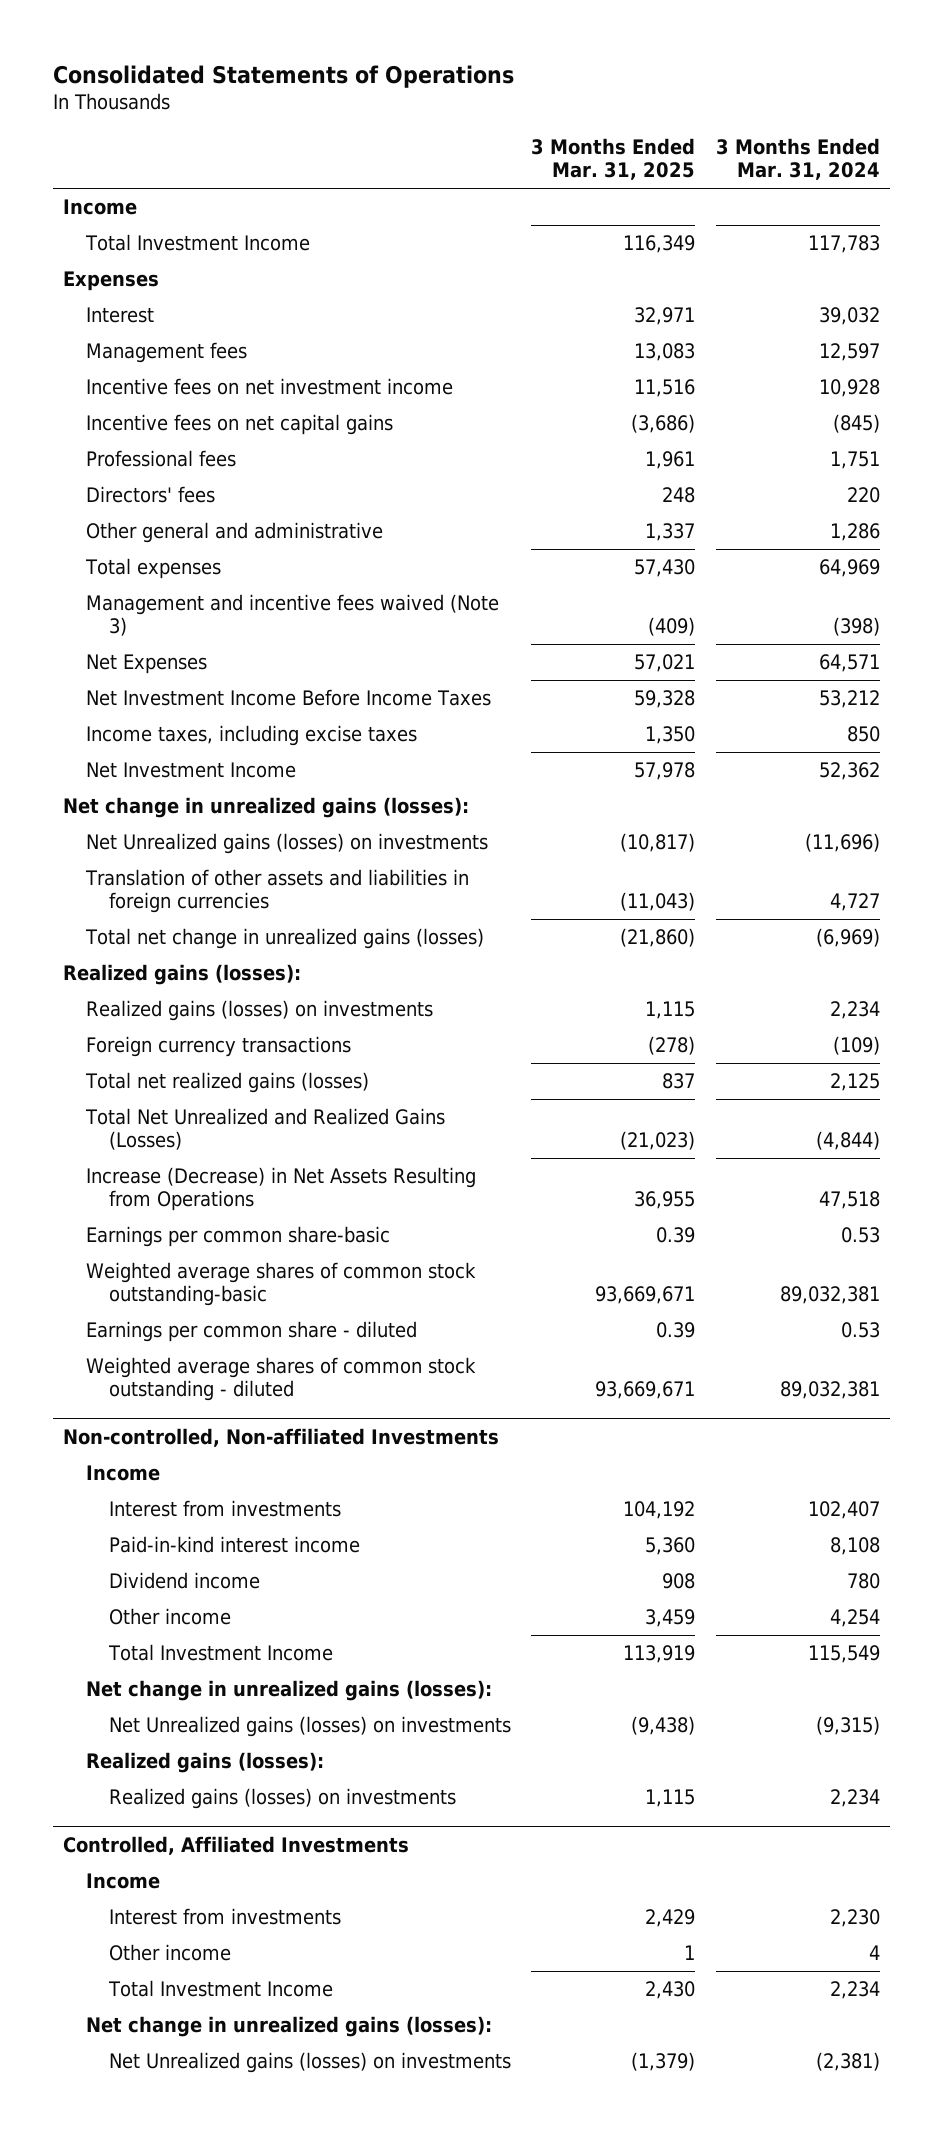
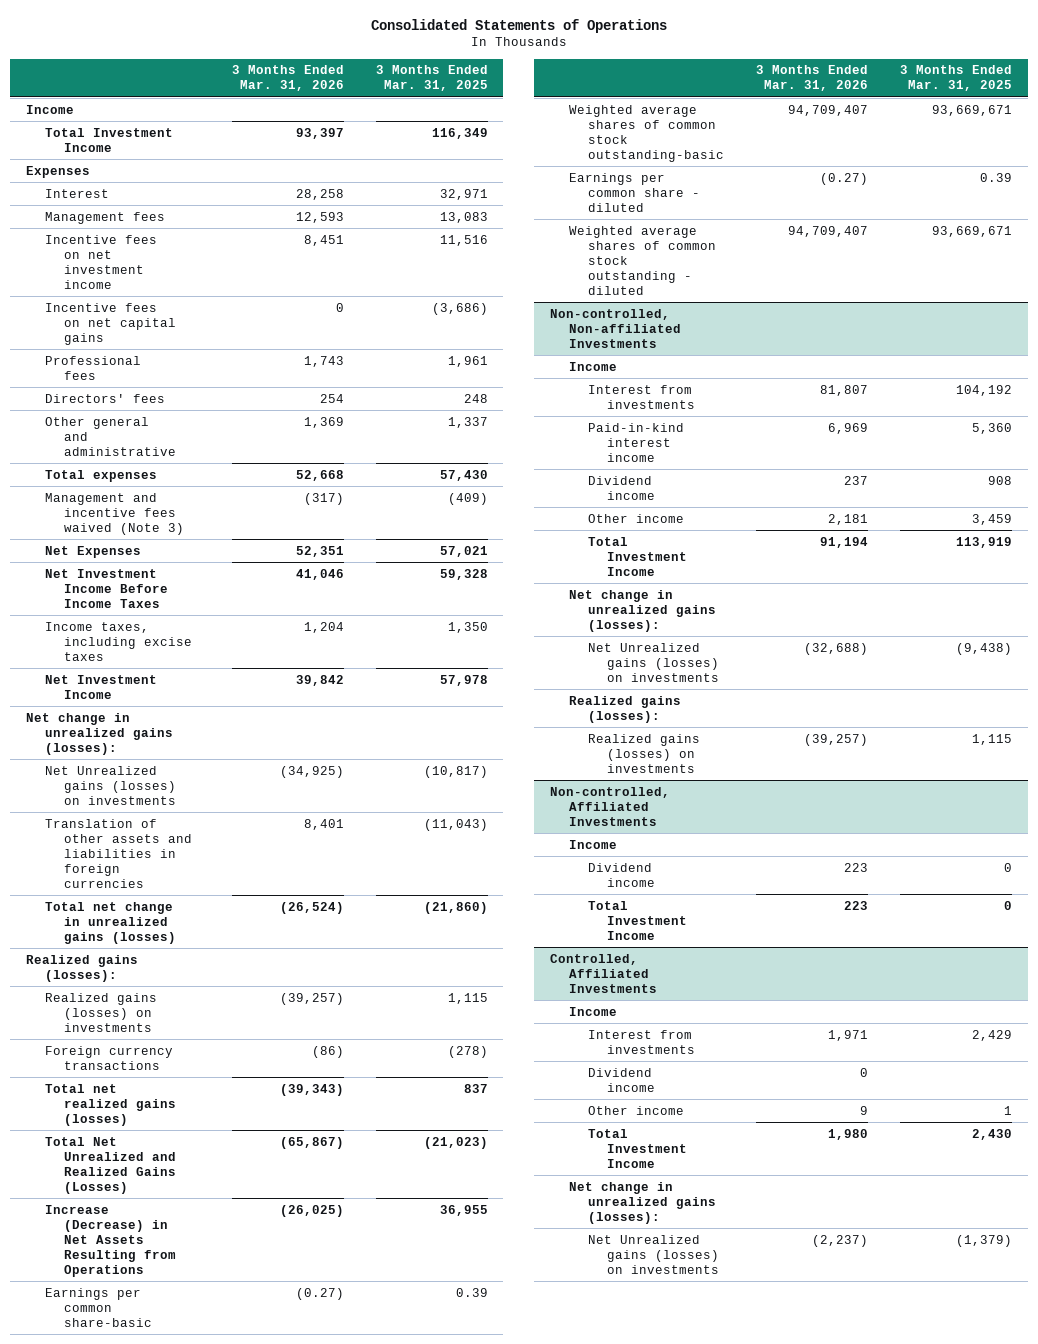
[715,138,880,181] 3 Months Ended Mar. 31, 2024 -> none
none -> [231,65,344,92] 3 Months Ended Mar. 31, 2026
none -> [550,786,671,826] Non-controlled, Affiliated Investments
none -> [569,839,618,849] Income
none -> [588,862,656,887] Dividend income
none -> [588,900,688,940] Total Investment Income
none -> [588,1067,656,1092] Dividend income

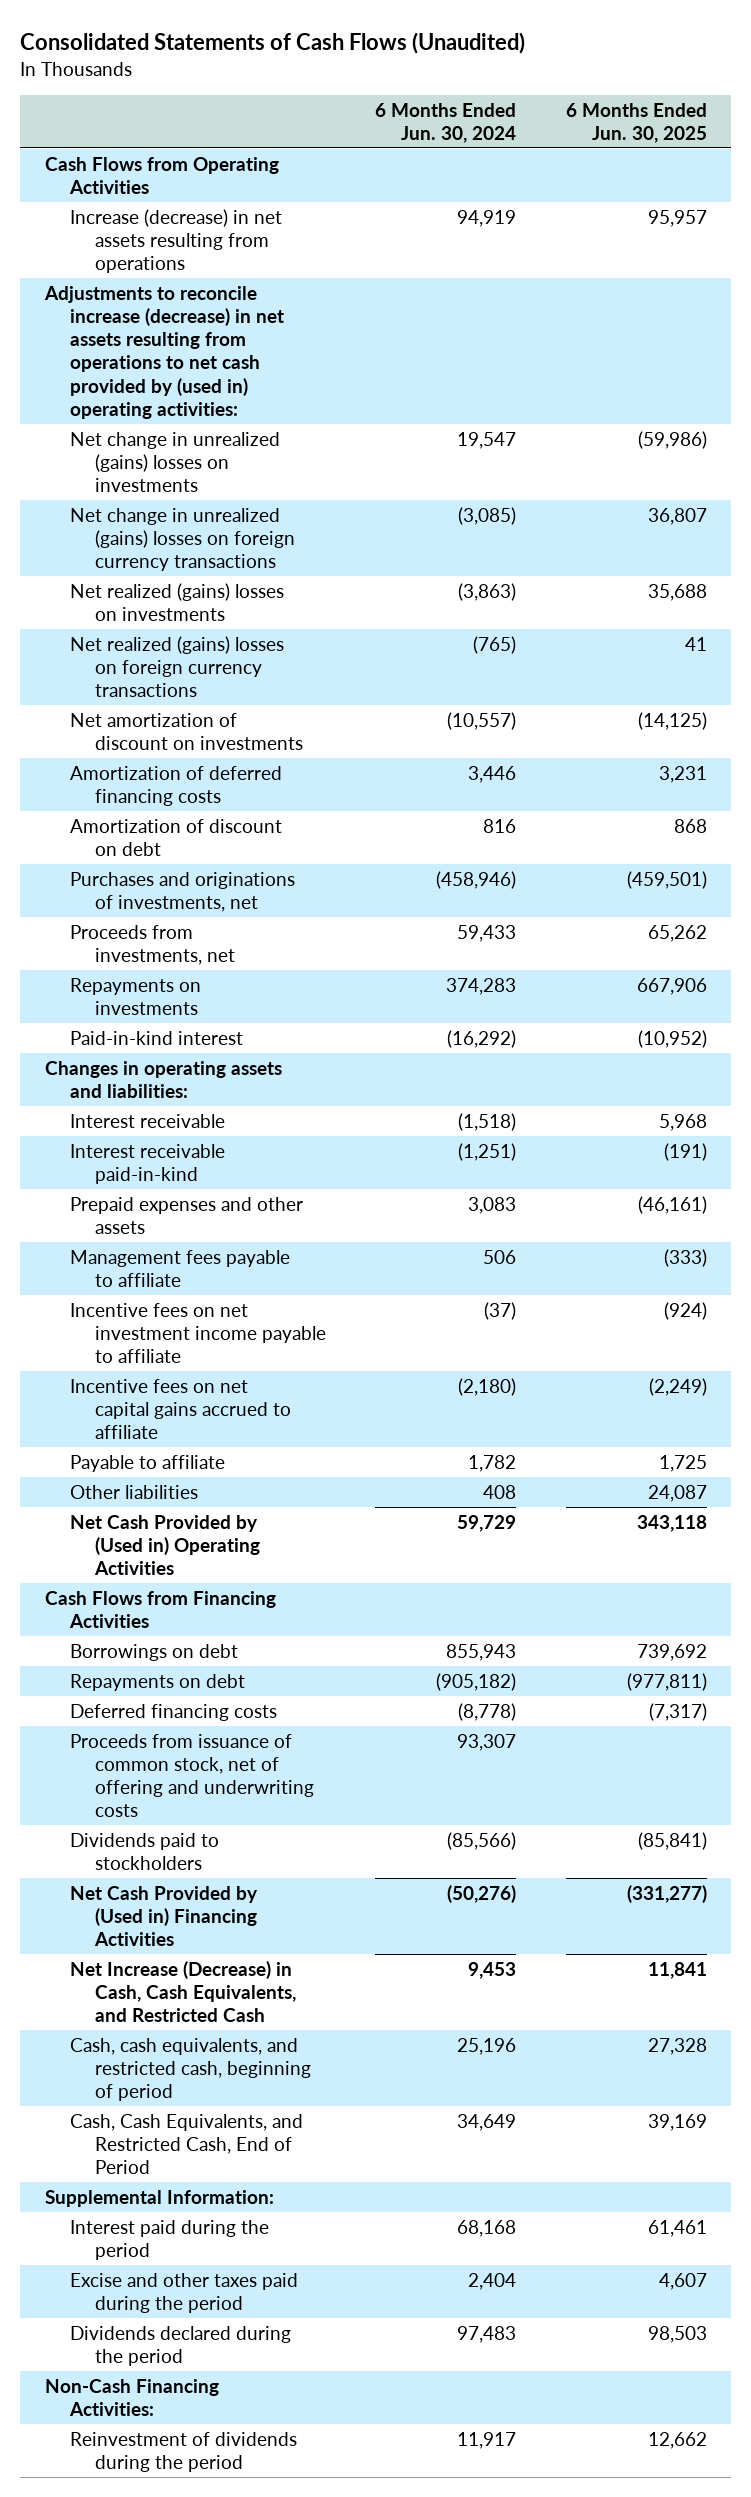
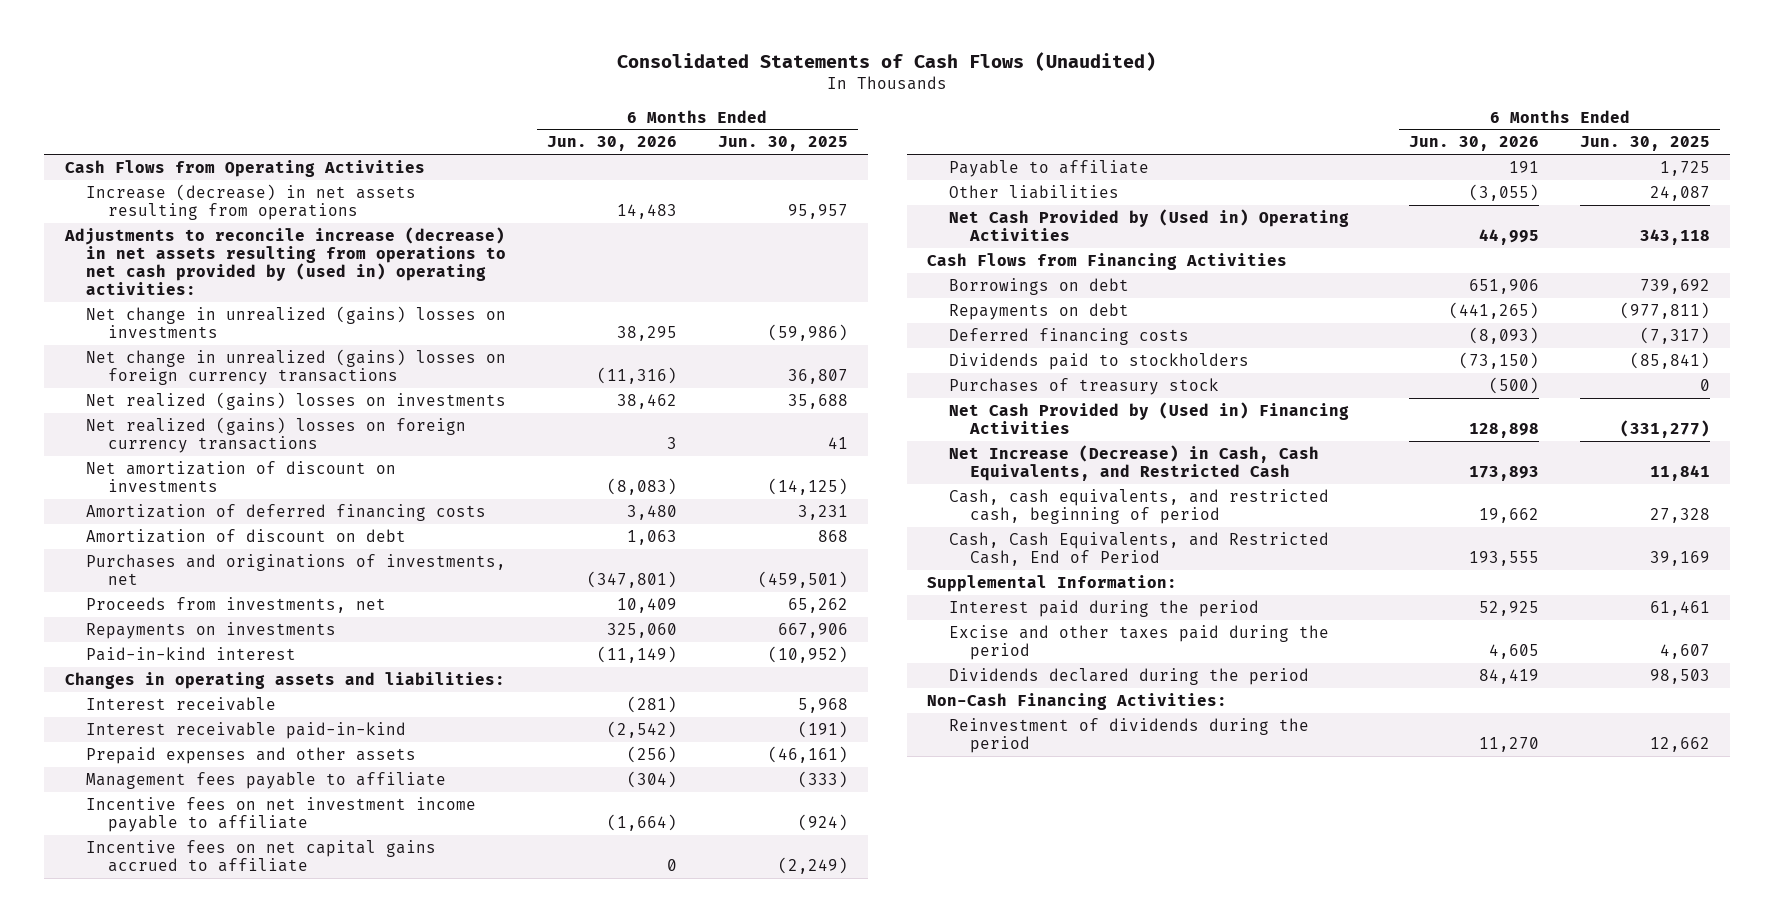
[375,102,517,143] 6 Months Ended Jun. 30, 2024 -> none
none -> [546,136,677,152] Jun. 30, 2026
[69,1733,315,1818] Proceeds from issuance of common stock, net of offering and underwriting costs -> none
none -> [948,377,1219,395] Purchases of treasury stock

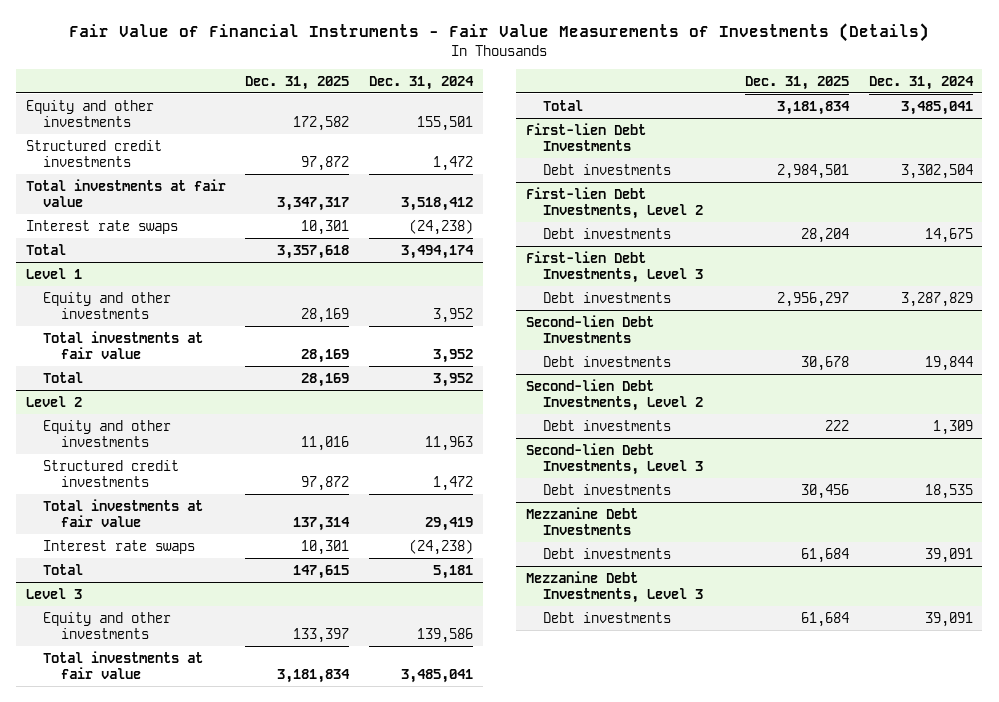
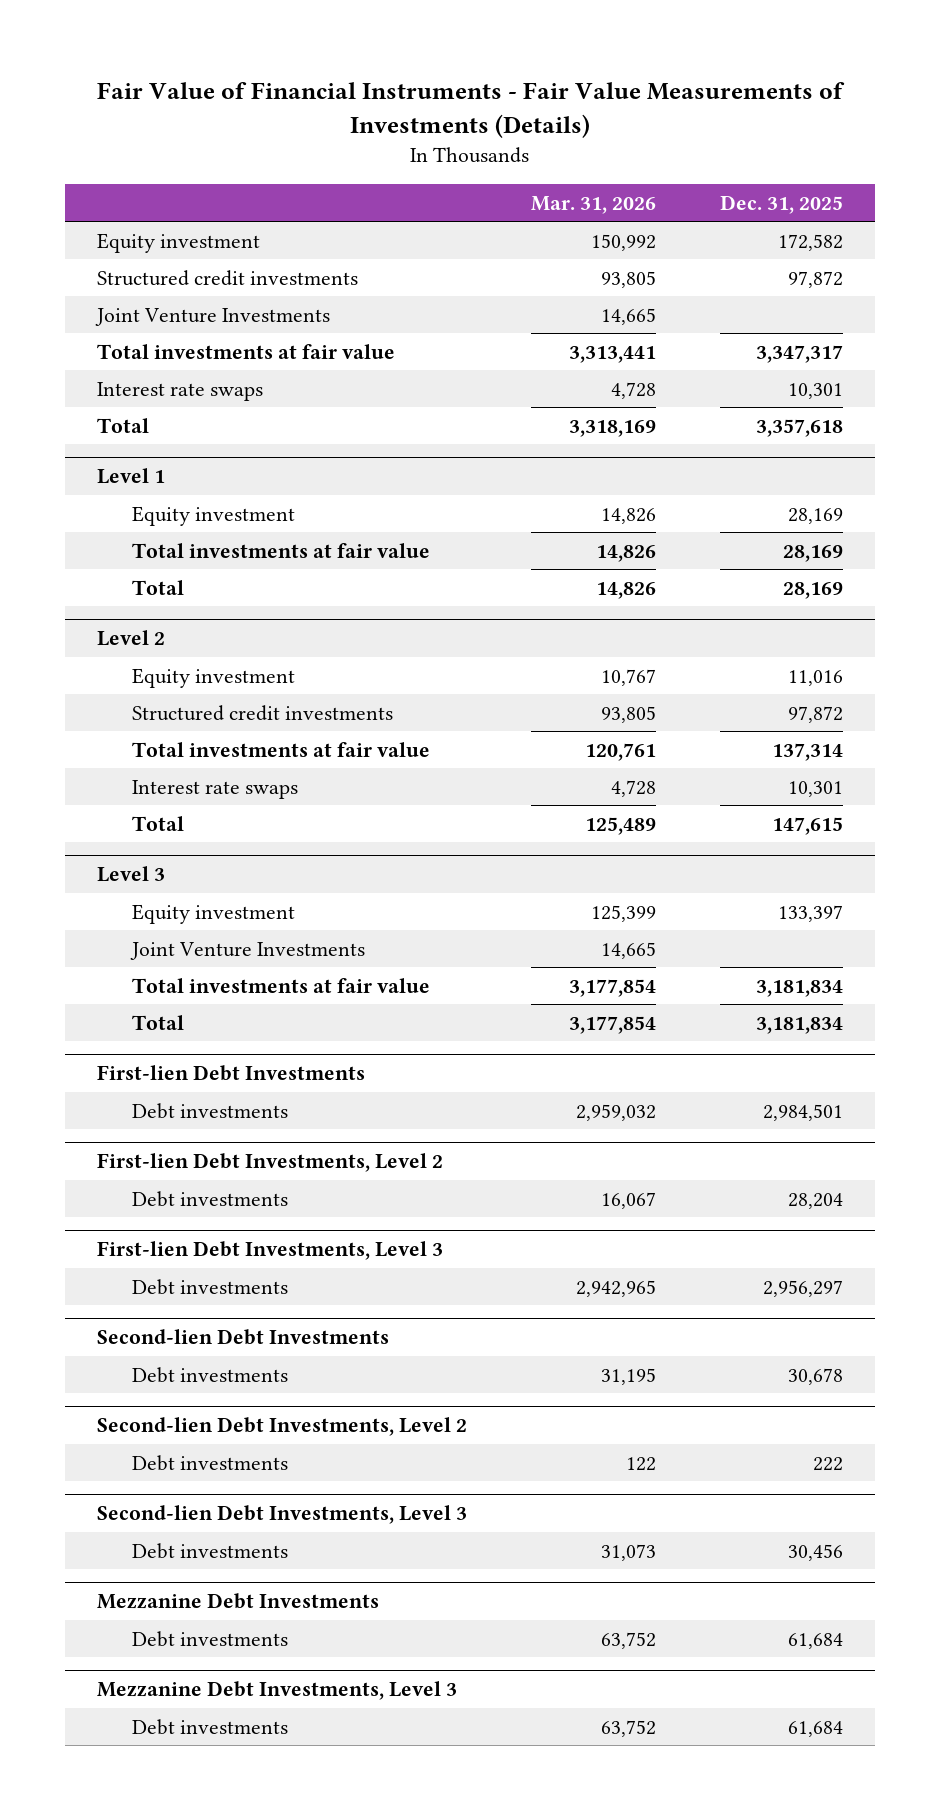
[368,75,474,90] Dec. 31, 2024 -> none
none -> [531,195,657,214] Mar. 31, 2026
[26,99,155,127] Equity and other investments -> [97,232,261,253] Equity investment
none -> [95,307,331,326] Joint Venture Investments
[43,291,172,319] Equity and other investments -> [131,505,295,526] Equity investment
[43,419,172,447] Equity and other investments -> [131,667,295,688] Equity investment
[43,611,172,639] Equity and other investments -> [131,903,295,924] Equity investment
none -> [129,941,365,960] Joint Venture Investments

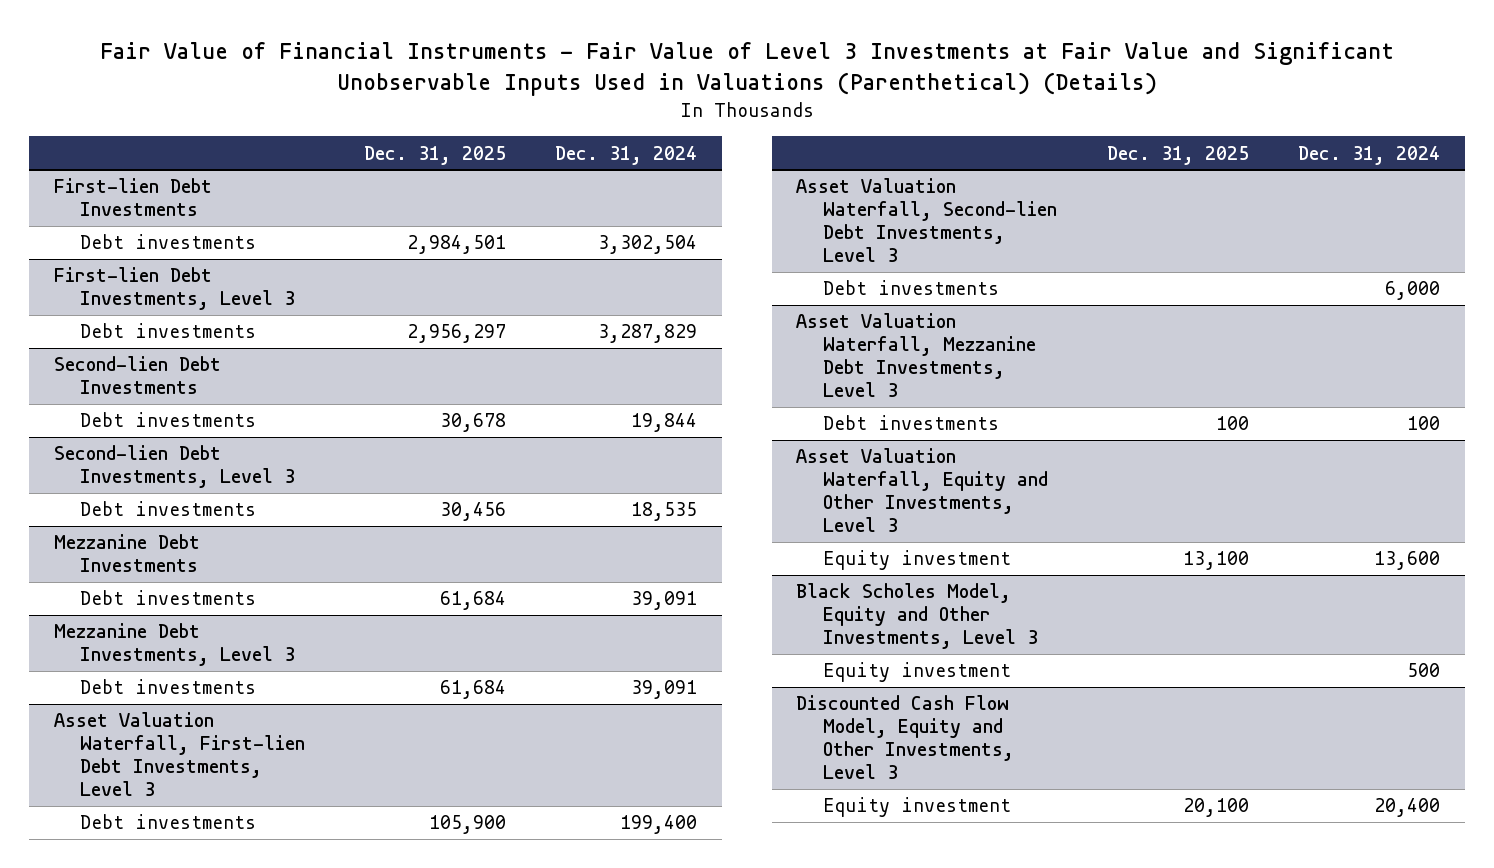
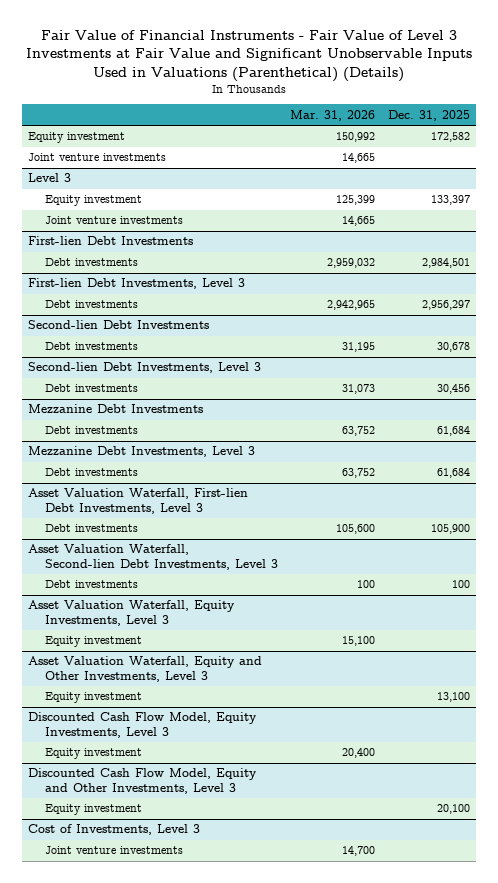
[555,145,698,165] Dec. 31, 2024 -> none
none -> [290,109,376,121] Mar. 31, 2026
none -> [28,132,126,144] Equity investment
none -> [28,153,167,162] Joint venture investments
none -> [28,173,72,183] Level 3
none -> [44,195,142,207] Equity investment
none -> [44,216,183,225] Joint venture investments
[822,280,999,296] Debt investments -> none
[796,313,1036,397] Asset Valuation Waterfall, Mezzanine Debt Investments, Level 3 -> none
none -> [28,600,236,626] Asset Valuation Waterfall, Equity Investments, Level 3
none -> [44,636,142,648] Equity investment
[796,583,1038,649] Black Scholes Model, Equity and Other Investments, Level 3 -> none
none -> [28,712,258,738] Discounted Cash Flow Model, Equity Investments, Level 3
none -> [28,824,201,836] Cost of Investments, Level 3
none -> [44,846,183,855] Joint venture investments

